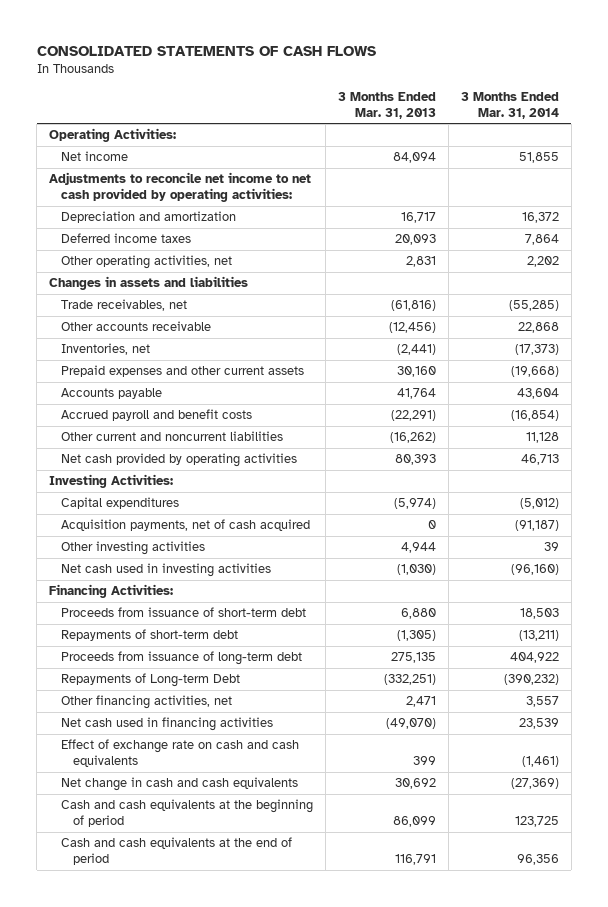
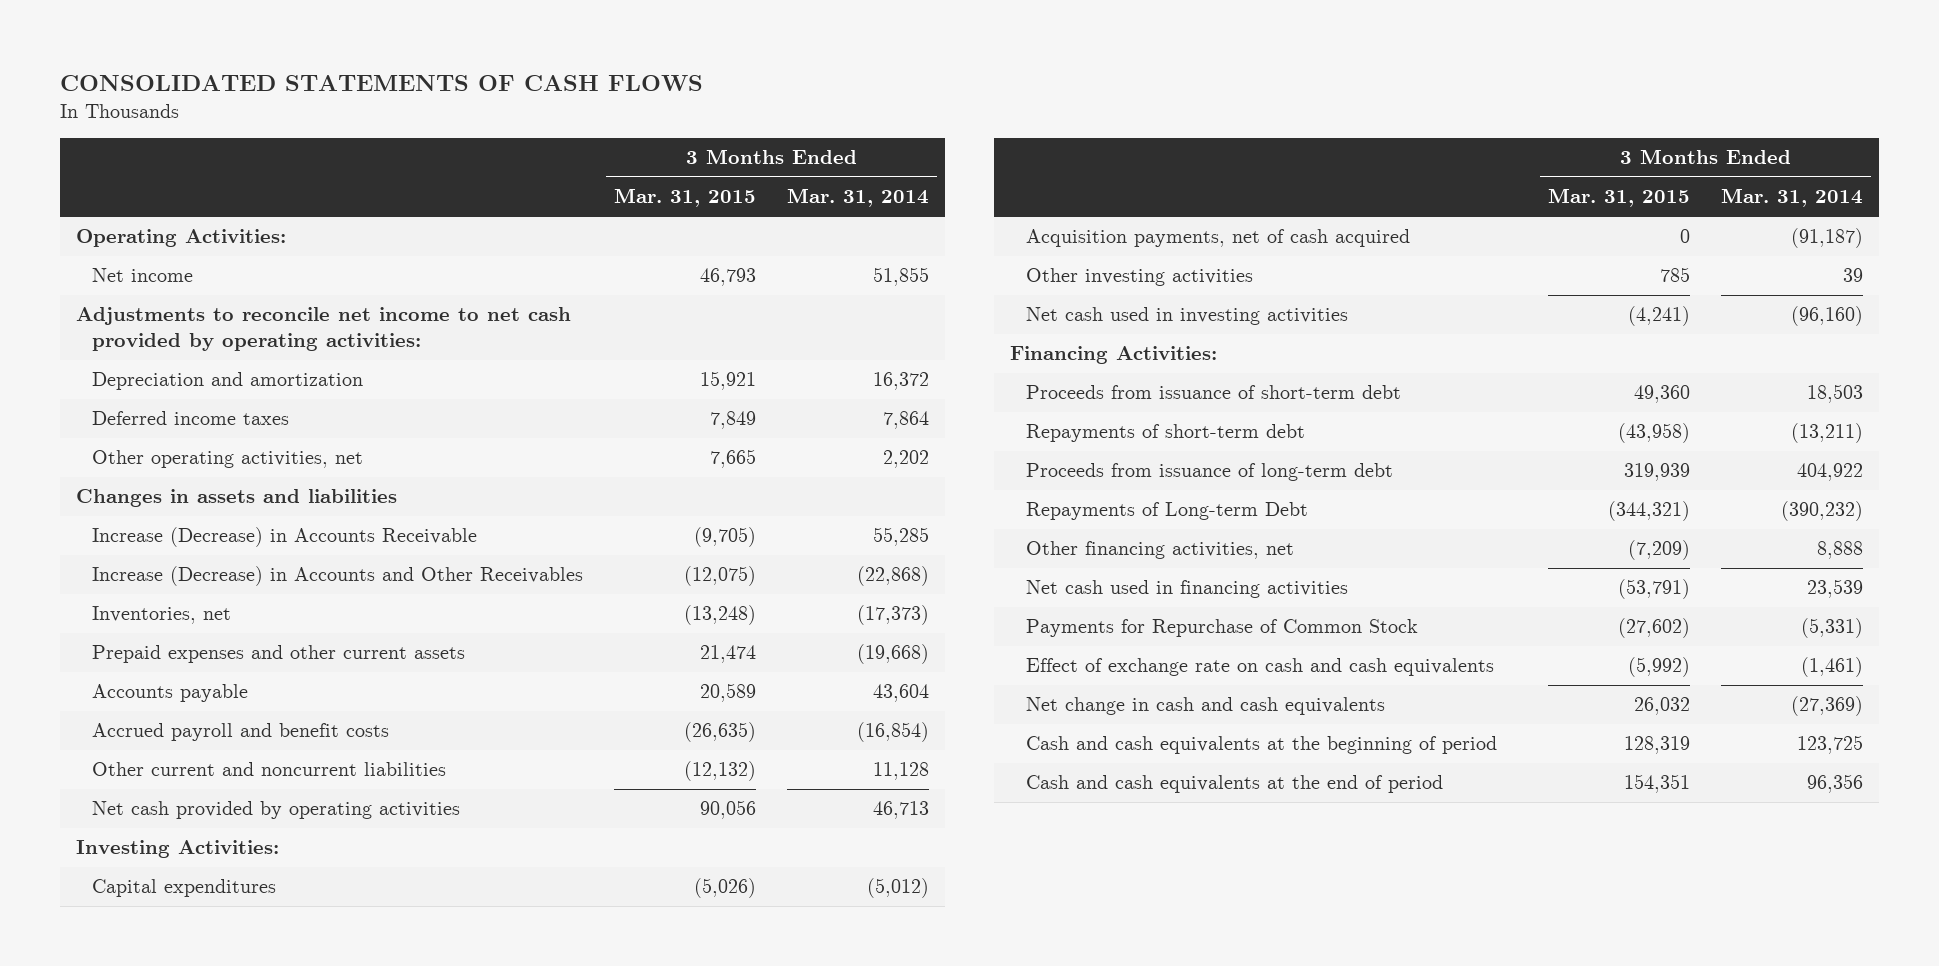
[337,91,436,119] 3 Months Ended Mar. 31, 2013 -> none
none -> [614,188,757,208] Mar. 31, 2015
[61,299,188,312] Trade receivables, net -> none
[61,321,212,332] Other accounts receivable -> none
none -> [91,527,477,548] Increase (Decrease) in Accounts Receivable
none -> [91,566,583,587] Increase (Decrease) in Accounts and Other Receivables
[525,696,559,708] 3,557 -> [1817,541,1864,560] 8,888
none -> [1025,619,1418,638] Payments for Repurchase of Common Stock

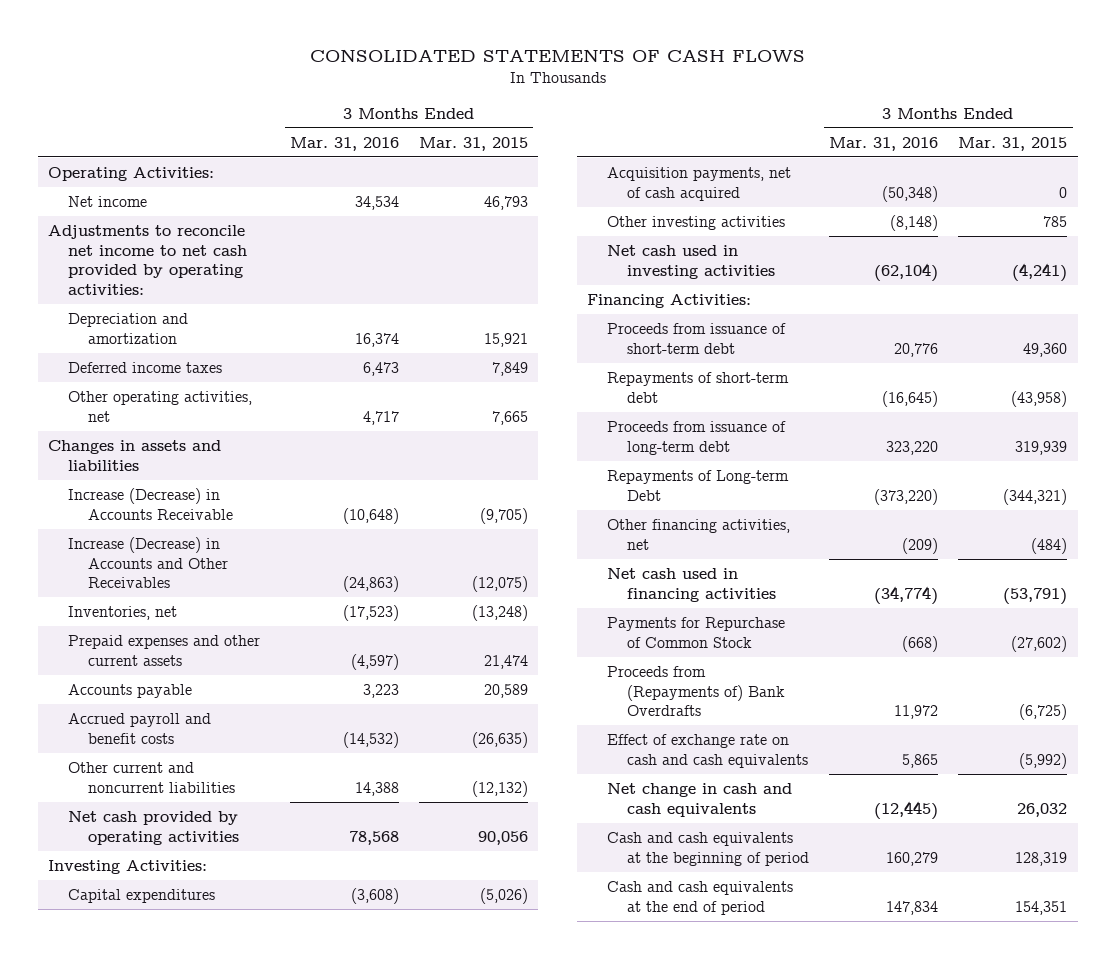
[787,188,930,208] Mar. 31, 2014 -> none
none -> [289,136,399,151] Mar. 31, 2016
[1627,540,1690,561] (7,209) -> [1031,537,1068,554] (484)
none -> [607,665,785,717] Proceeds from (Repayments of) Bank Overdrafts

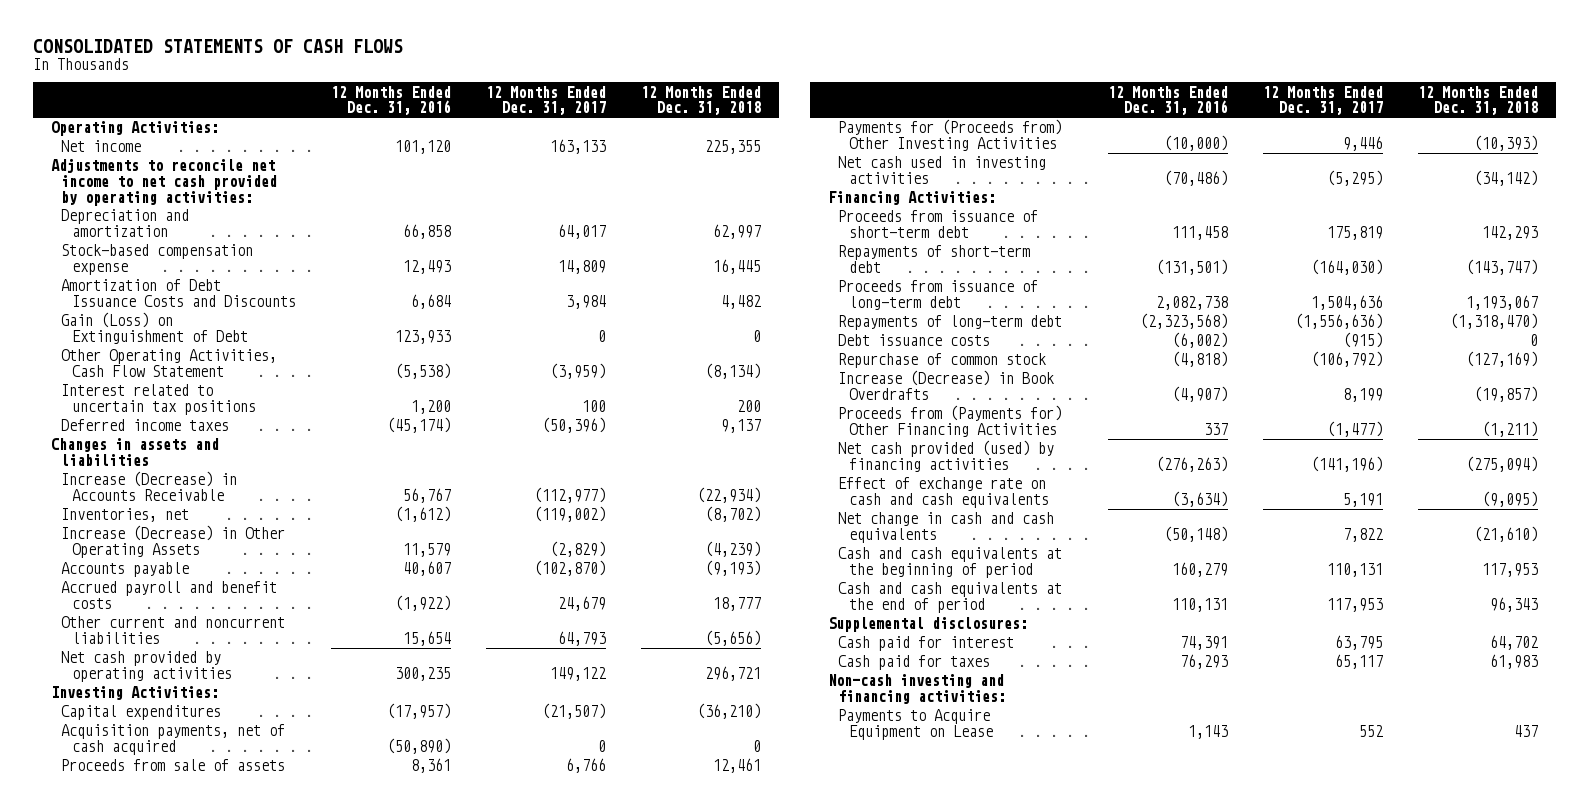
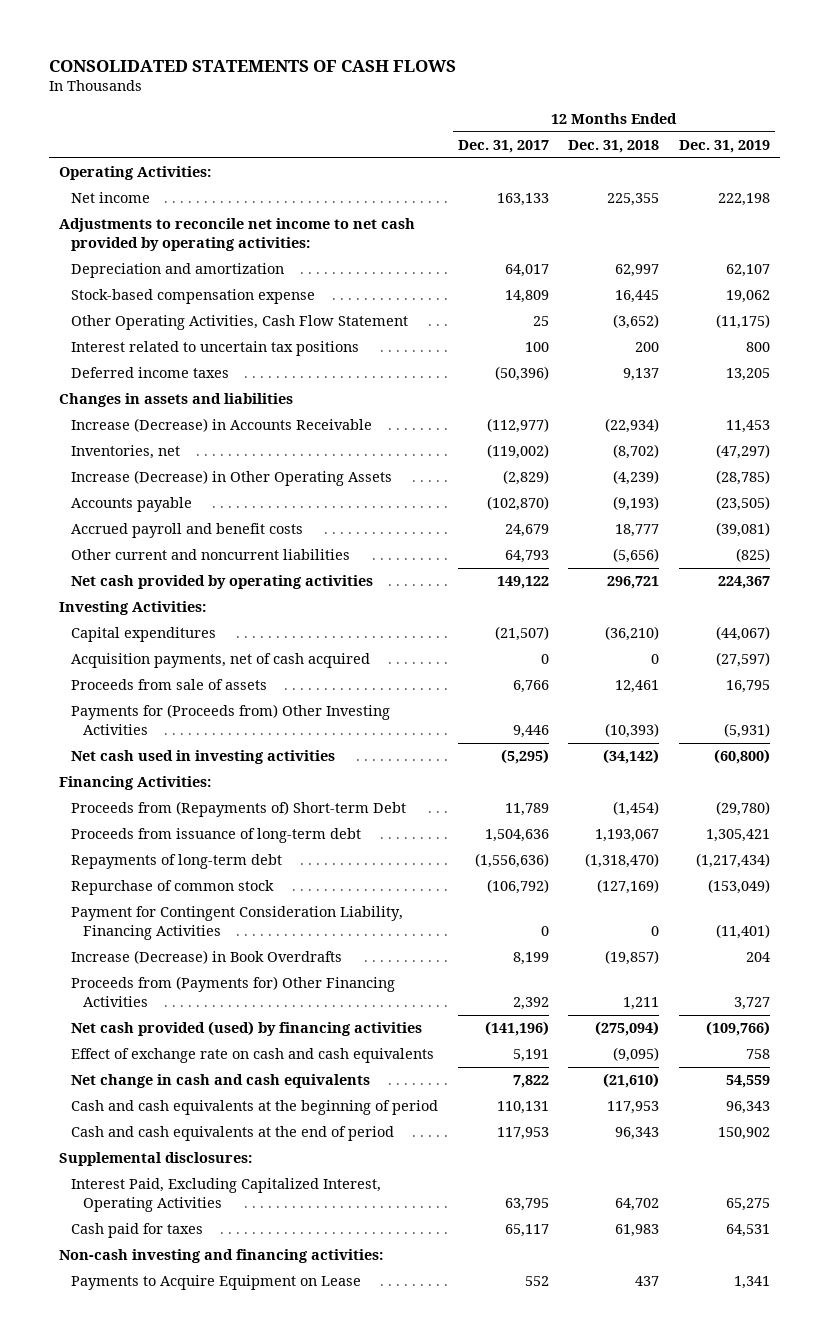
[330,85,451,116] 12 Months Ended Dec. 31, 2016 -> none
none -> [679,139,771,153] Dec. 31, 2019
[61,279,296,307] Amortization of Debt Issuance Costs and Discounts -> none
[61,312,248,344] Gain (Loss) on Extinguishment of Debt -> none
[550,362,607,379] (3,959) -> [532,316,549,327] 25
[705,362,762,379] (8,134) -> [613,314,660,330] (3,652)
[838,245,1031,273] Repayments of short-term debt -> none
[838,210,1039,238] Proceeds from issuance of short-term debt -> [70,801,406,818] Proceeds from (Repayments of) Short-term Debt
[1327,225,1384,240] 175,819 -> [504,803,549,817] 11,789
[1482,225,1539,240] 142,293 -> [613,801,660,817] (1,454)
[838,334,991,347] Debt issuance costs -> none
none -> [70,906,403,940] Payment for Contingent Consideration Liability, Financing Activities
[1327,420,1384,437] (1,477) -> [512,996,549,1010] 2,392
[1482,420,1539,437] (1,211) -> [623,996,660,1010] 1,211
[838,636,1015,652] Cash paid for interest -> [70,1178,381,1212] Interest Paid, Excluding Capitalized Interest, Operating Activities

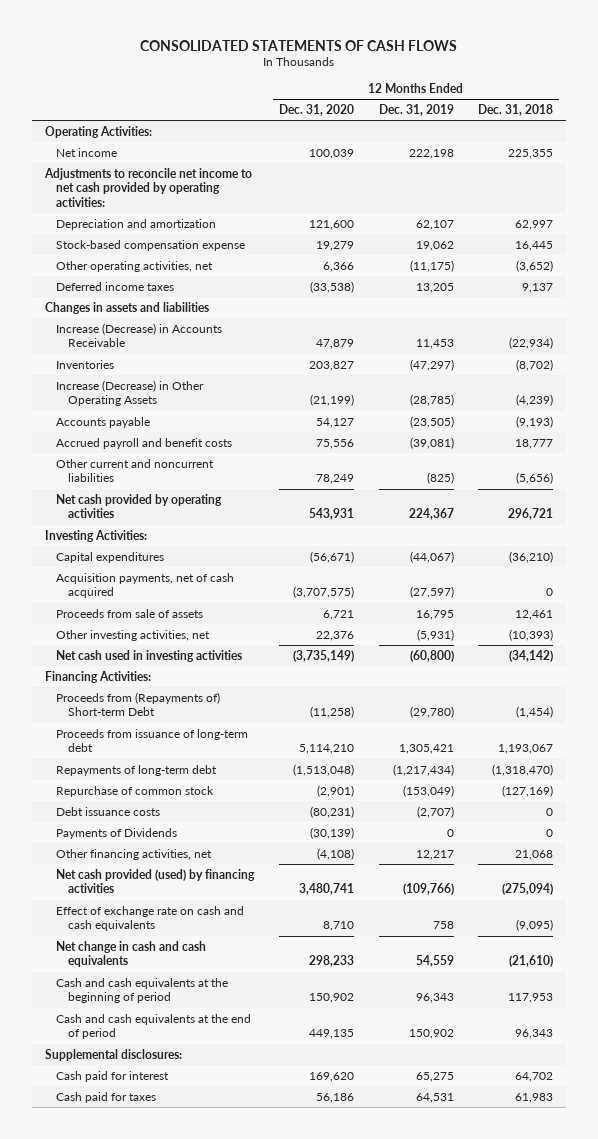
[457,139,549,153] Dec. 31, 2017 -> none
none -> [278,103,354,116] Dec. 31, 2020
[70,341,359,357] Interest related to uncertain tax positions -> none
[70,315,408,331] Other Operating Activities, Cash Flow Statement -> [56,260,214,272] Other operating activities, net
[70,445,180,460] Inventories, net -> [56,359,115,369] Inventories
[70,704,390,735] Payments for (Proceeds from) Other Investing Activities -> [56,629,211,641] Other investing activities, net
[70,906,403,940] Payment for Contingent Consideration Liability, Financing Activities -> none
[70,950,342,965] Increase (Decrease) in Book Overdrafts -> none
none -> [56,806,161,816] Debt issuance costs
none -> [56,827,178,839] Payments of Dividends
[70,976,395,1007] Proceeds from (Payments for) Other Financing Activities -> [56,848,213,860] Other financing activities, net
[623,996,660,1010] 1,211 -> [515,849,554,860] 21,068
[734,996,771,1010] 3,727 -> [415,849,454,860] 12,217
[70,1178,381,1212] Interest Paid, Excluding Capitalized Interest, Operating Activities -> [56,1070,170,1082] Cash paid for interest
[58,1249,383,1264] Non-cash investing and financing activities: -> none
[70,1275,361,1291] Payments to Acquire Equipment on Lease -> none

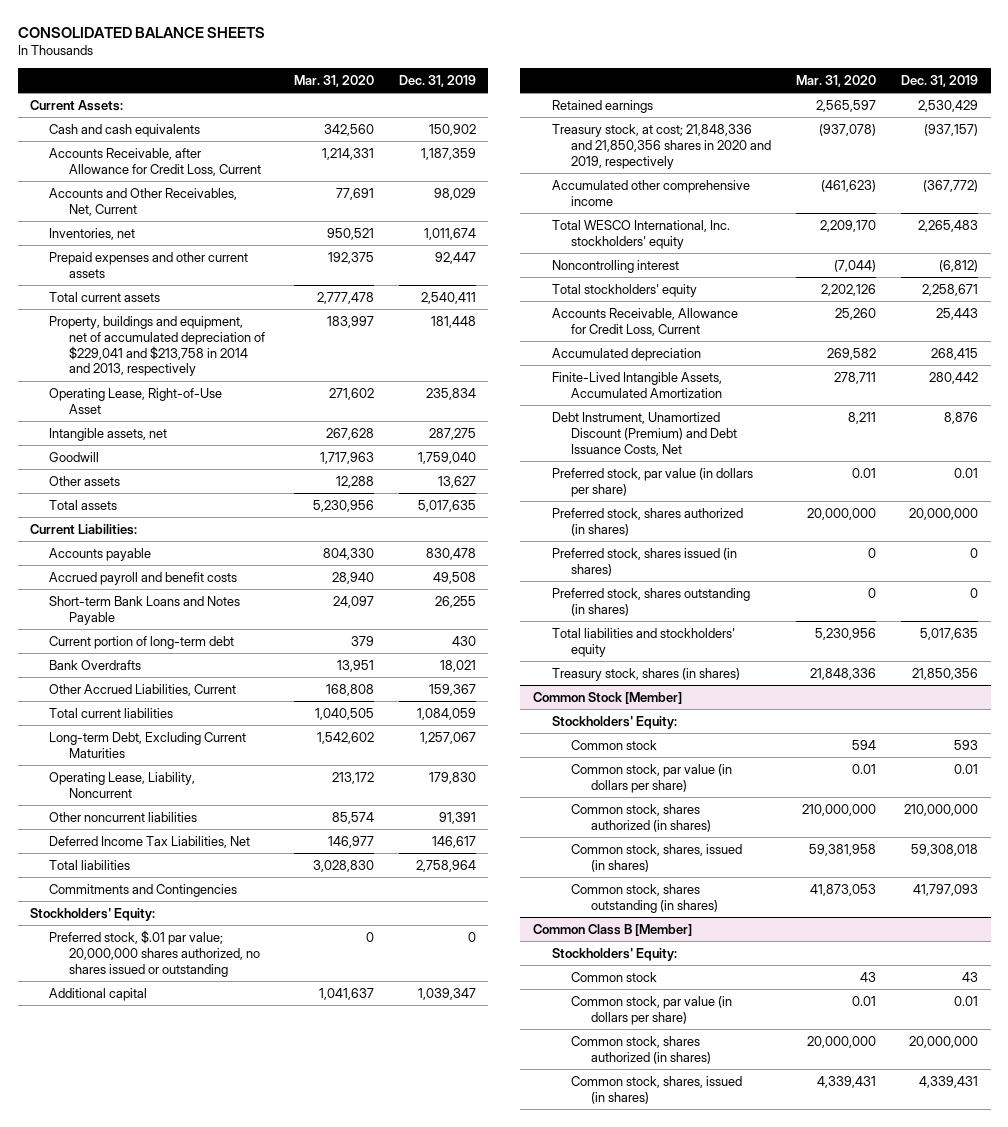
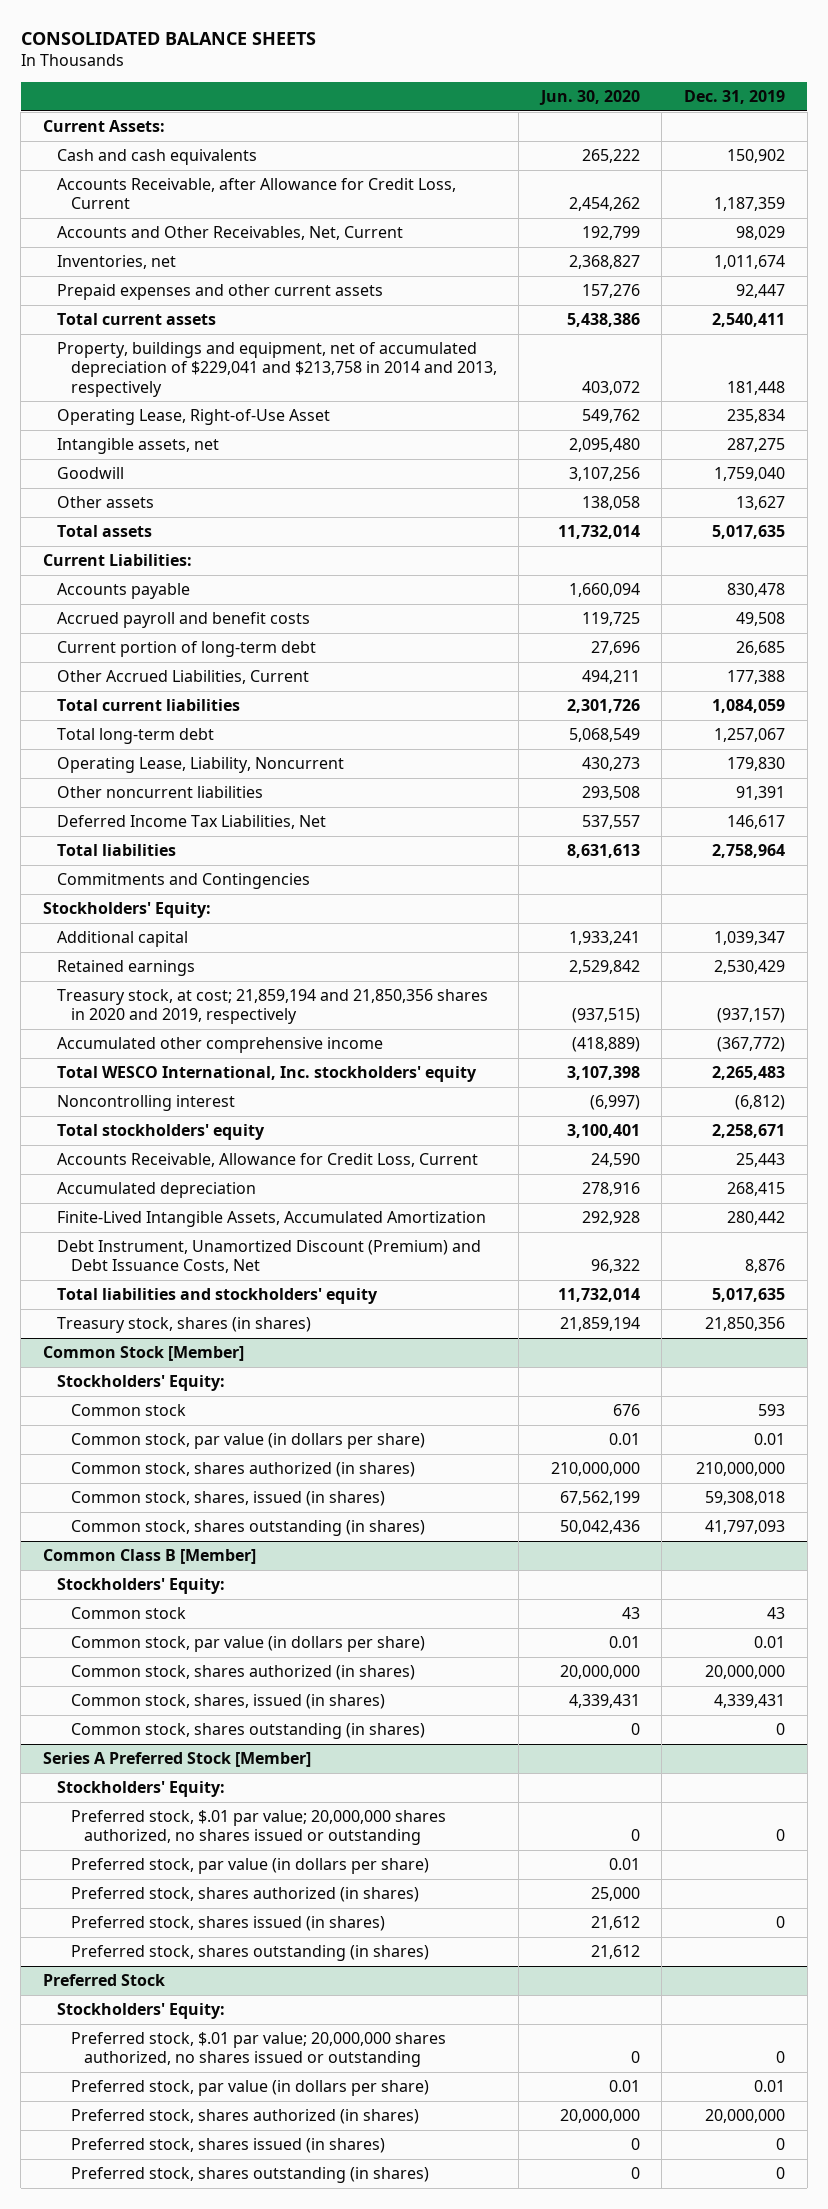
[293,74,374,87] Mar. 31, 2020 -> none
none -> [538,90,640,106] Jun. 30, 2020
[49,595,241,625] Short-term Bank Loans and Notes Payable -> none
[49,659,142,670] Bank Overdrafts -> none
[451,635,476,646] 430 -> [735,641,785,656] 26,685
[428,683,476,696] 159,367 -> [726,670,785,685] 177,388
[49,731,247,758] Long-term Debt, Excluding Current Maturities -> [56,728,214,745] Total long-term debt
[49,929,260,977] Preferred stock, $.01 par value; 20,000,000 shares authorized, no shares issued or outstanding -> none
[552,123,772,169] Treasury stock, at cost; 21,848,336 and 21,850,356 shares in 2020 and 2019, respectively -> [56,989,488,1025] Treasury stock, at cost; 21,859,194 and 21,850,356 shares in 2020 and 2019, respectively
[552,467,754,497] Preferred stock, par value (in dollars per share) -> none
[552,507,744,536] Preferred stock, shares authorized (in shares) -> none
[552,547,738,576] Preferred stock, shares issued (in shares) -> none
[552,587,751,616] Preferred stock, shares outstanding (in shares) -> none
none -> [70,1723,425,1740] Common stock, shares outstanding (in shares)
none -> [42,1752,311,1768] Series A Preferred Stock [Member]
none -> [56,1781,225,1798] Stockholders' Equity:
none -> [70,1810,446,1846] Preferred stock, $.01 par value; 20,000,000 shares authorized, no shares issued or outstanding
none -> [70,1858,429,1875] Preferred stock, par value (in dollars per share)
none -> [70,1887,419,1903] Preferred stock, shares authorized (in shares)
none -> [70,1916,385,1932] Preferred stock, shares issued (in shares)
none -> [70,1945,429,1962] Preferred stock, shares outstanding (in shares)
none -> [42,1974,165,1987] Preferred Stock
none -> [56,2003,225,2020] Stockholders' Equity:
none -> [70,2032,446,2068] Preferred stock, $.01 par value; 20,000,000 shares authorized, no shares issued or outstanding
none -> [70,2080,429,2097] Preferred stock, par value (in dollars per share)
none -> [70,2109,419,2125] Preferred stock, shares authorized (in shares)
none -> [70,2138,385,2154] Preferred stock, shares issued (in shares)
none -> [70,2167,429,2184] Preferred stock, shares outstanding (in shares)

